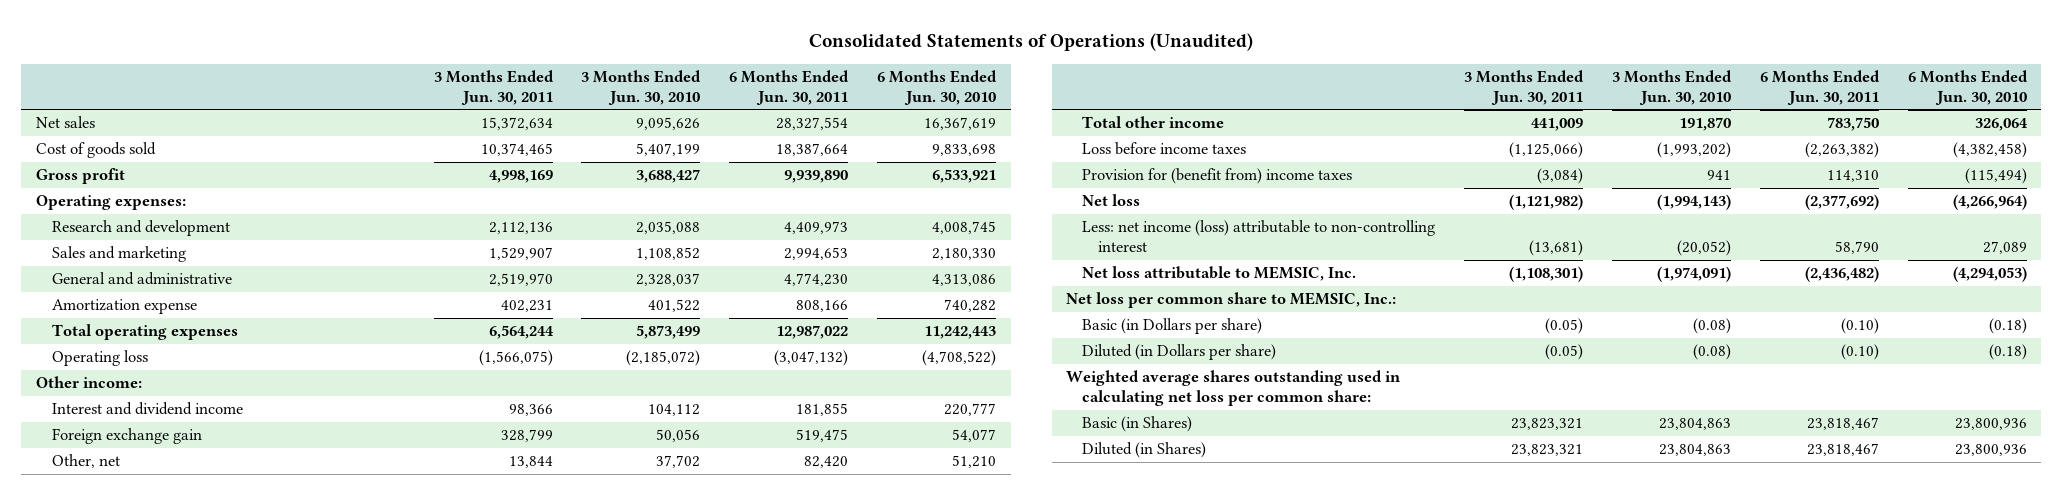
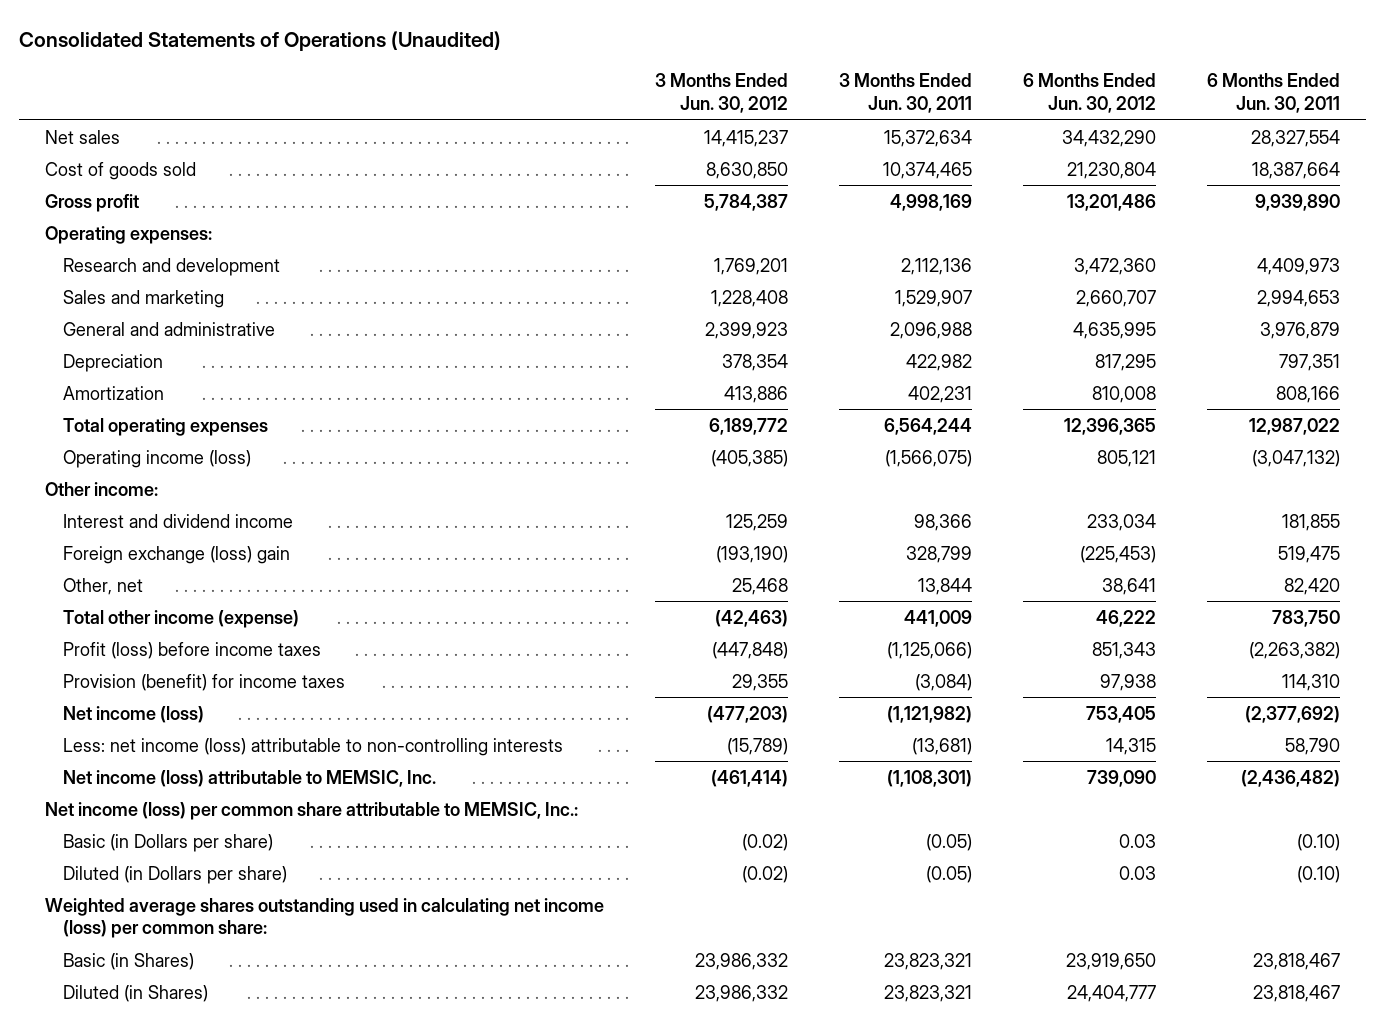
[581,69,702,105] 3 Months Ended Jun. 30, 2010 -> none
[877,69,998,105] 6 Months Ended Jun. 30, 2010 -> none
none -> [654,73,788,114] 3 Months Ended Jun. 30, 2012
none -> [1023,73,1157,114] 6 Months Ended Jun. 30, 2012
[488,273,553,287] 2,519,970 -> [890,321,973,339] 2,096,988
[784,273,849,287] 4,774,230 -> [1260,321,1341,339] 3,976,879
none -> [62,353,163,372] Depreciation
[51,299,197,315] Amortization expense -> [62,385,164,400] Amortization
[51,350,148,367] Operating loss -> [62,449,251,468] Operating income (loss)
[51,428,202,445] Foreign exchange gain -> [62,545,290,564] Foreign exchange (loss) gain
[1082,116,1225,129] Total other income -> [62,609,299,628] Total other income (expense)
[1082,142,1247,156] Loss before income taxes -> [62,641,321,659] Profit (loss) before income taxes
[1082,168,1353,185] Provision for (benefit from) income taxes -> [62,673,345,691] Provision (benefit) for income taxes
[1082,194,1141,207] Net loss -> [62,705,204,723] Net income (loss)
[1082,220,1436,252] Less: net income (loss) attributable to non-controlling interest -> [62,737,563,756] Less: net income (loss) attributable to non-controlling interests
[1082,266,1357,282] Net loss attributable to MEMSIC, Inc. -> [62,769,436,787] Net income (loss) attributable to MEMSIC, Inc.
[1066,292,1397,309] Net loss per common share to MEMSIC, Inc.: -> [44,801,578,820] Net income (loss) per common share attributable to MEMSIC, Inc.:
[1066,370,1402,406] Weighted average shares outstanding used in calculating net loss per common share: -> [44,897,604,939] Weighted average shares outstanding used in calculating net income (loss) per common share:

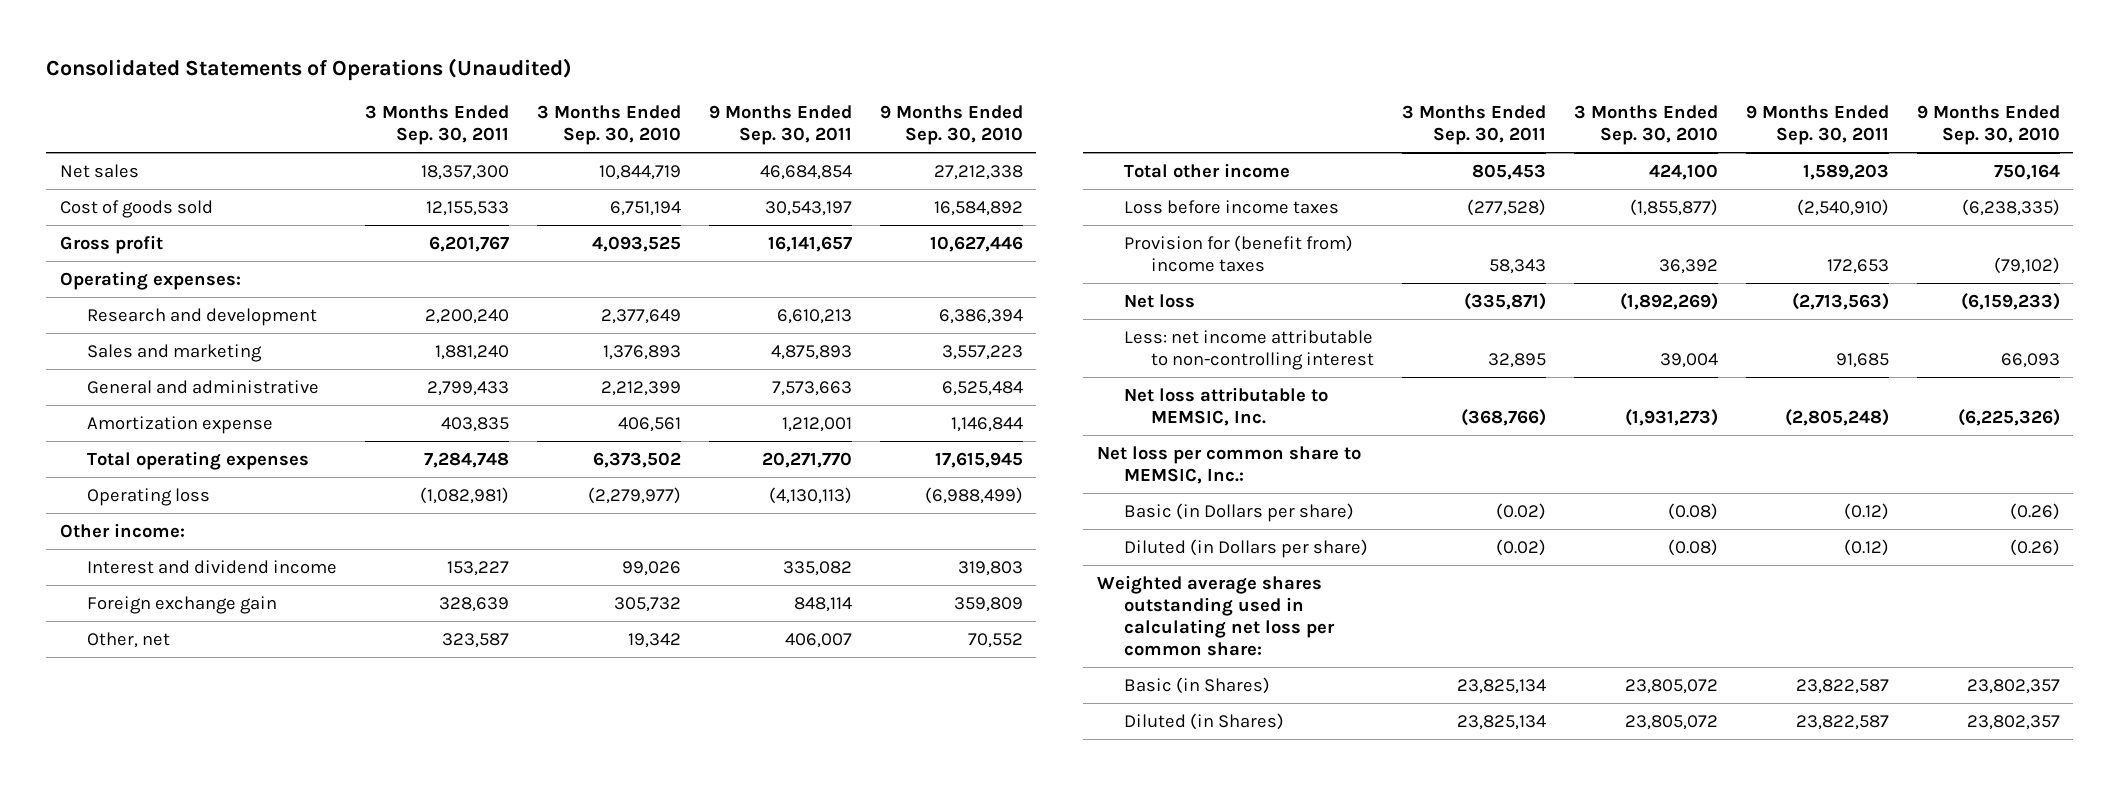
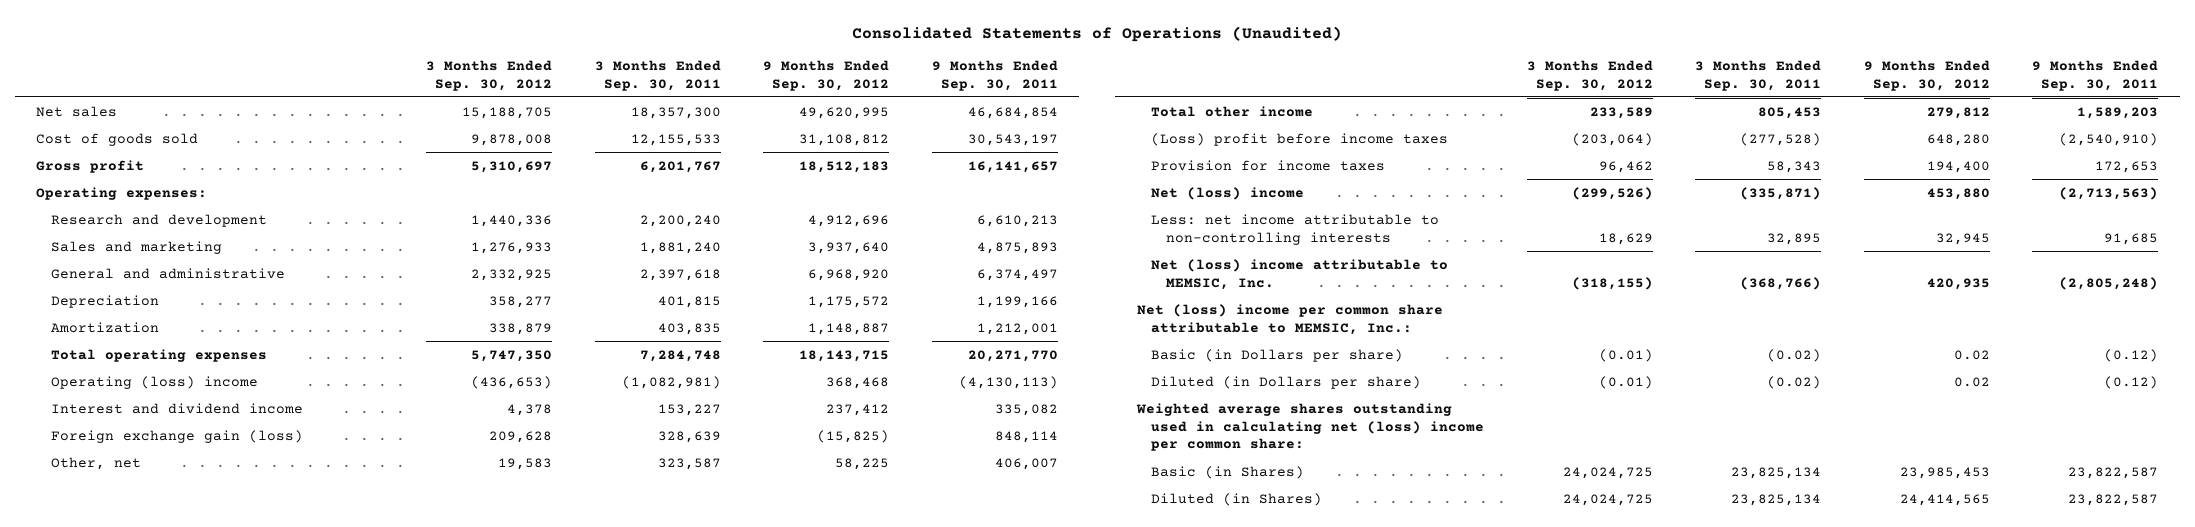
[536,104,681,145] 3 Months Ended Sep. 30, 2010 -> none
[879,104,1023,145] 9 Months Ended Sep. 30, 2010 -> none
none -> [426,59,553,91] 3 Months Ended Sep. 30, 2012
none -> [763,59,890,91] 9 Months Ended Sep. 30, 2012
[426,381,509,397] 2,799,433 -> [639,268,721,281] 2,397,618
[771,381,852,397] 7,573,663 -> [976,268,1058,281] 6,374,497
none -> [50,294,159,308] Depreciation
[87,416,274,435] Amortization expense -> [50,321,159,333] Amortization
[60,523,186,539] Other income: -> none
[87,488,211,507] Operating loss -> [50,375,258,389] Operating (loss) income
[87,596,278,615] Foreign exchange gain -> [50,429,303,443] Foreign exchange gain (loss)
[1124,200,1340,215] Loss before income taxes -> [1151,132,1449,146] (Loss) profit before income taxes
[1124,235,1354,273] Provision for (benefit from) income taxes -> [1151,159,1386,171] Provision for income taxes
[1124,294,1196,309] Net loss -> [1151,186,1305,200] Net (loss) income
[1124,330,1375,371] Less: net income attributable to non-controlling interest -> [1151,213,1440,245] Less: net income attributable to non-controlling interests
[1124,387,1329,427] Net loss attributable to MEMSIC, Inc. -> [1151,258,1449,290] Net (loss) income attributable to MEMSIC, Inc.
[1097,446,1362,485] Net loss per common share to MEMSIC, Inc.: -> [1136,303,1443,335] Net (loss) income per common share attributable to MEMSIC, Inc.:
[1097,575,1336,657] Weighted average shares outstanding used in calculating net loss per common share: -> [1135,402,1485,452] Weighted average shares outstanding used in calculating net (loss) income per common share:

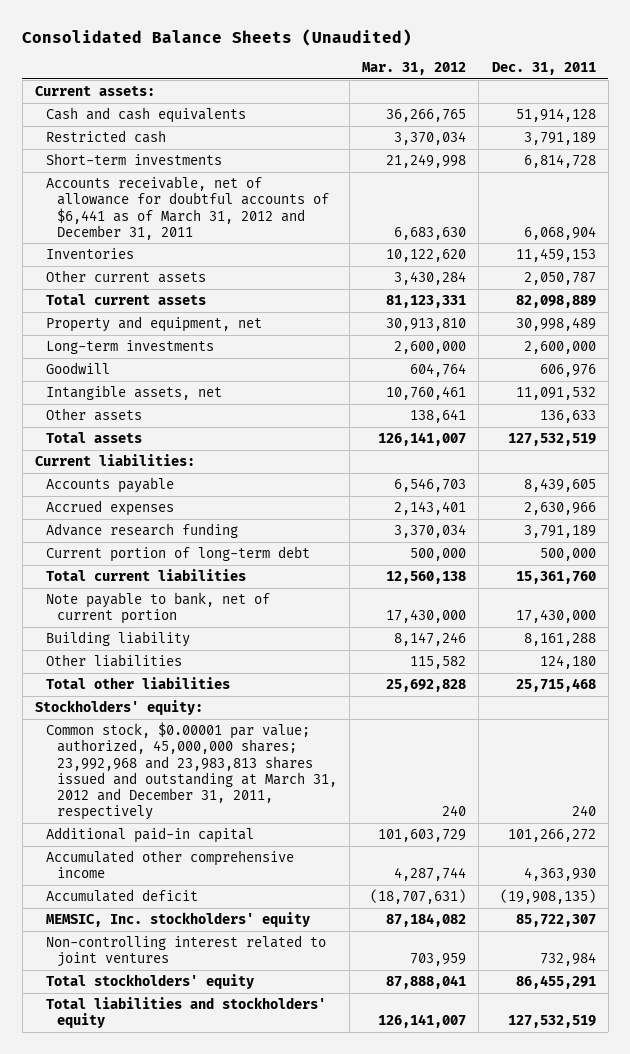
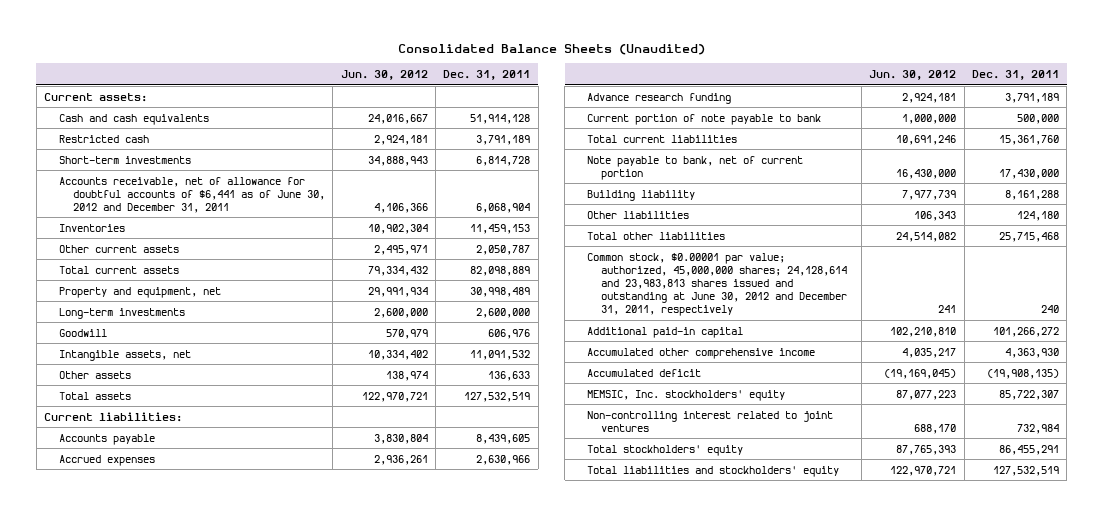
[362,62,467,76] Mar. 31, 2012 -> none
none -> [340,69,428,80] Jun. 30, 2012
[45,175,329,240] Accounts receivable, net of allowance for doubtful accounts of $6,441 as of March 31, 2012 and December 31, 2011 -> [58,176,326,213] Accounts receivable, net of allowance for doubtful accounts of $6,441 as of June 30, 2012 and December 31, 2011
[45,545,310,562] Current portion of long-term debt -> [587,113,822,125] Current portion of note payable to bank
[34,699,203,715] Stockholders' equity: -> none
[45,721,337,821] Common stock, $0.00001 par value; authorized, 45,000,000 shares; 23,992,968 and 23,983,813 shares issued and outstanding at March 31, 2012 and December 31, 2011, respectively -> [587,252,848,317] Common stock, $0.00001 par value; authorized, 45,000,000 shares; 24,128,614 and 23,983,813 shares issued and outstanding at June 30, 2012 and December 31, 2011, respectively

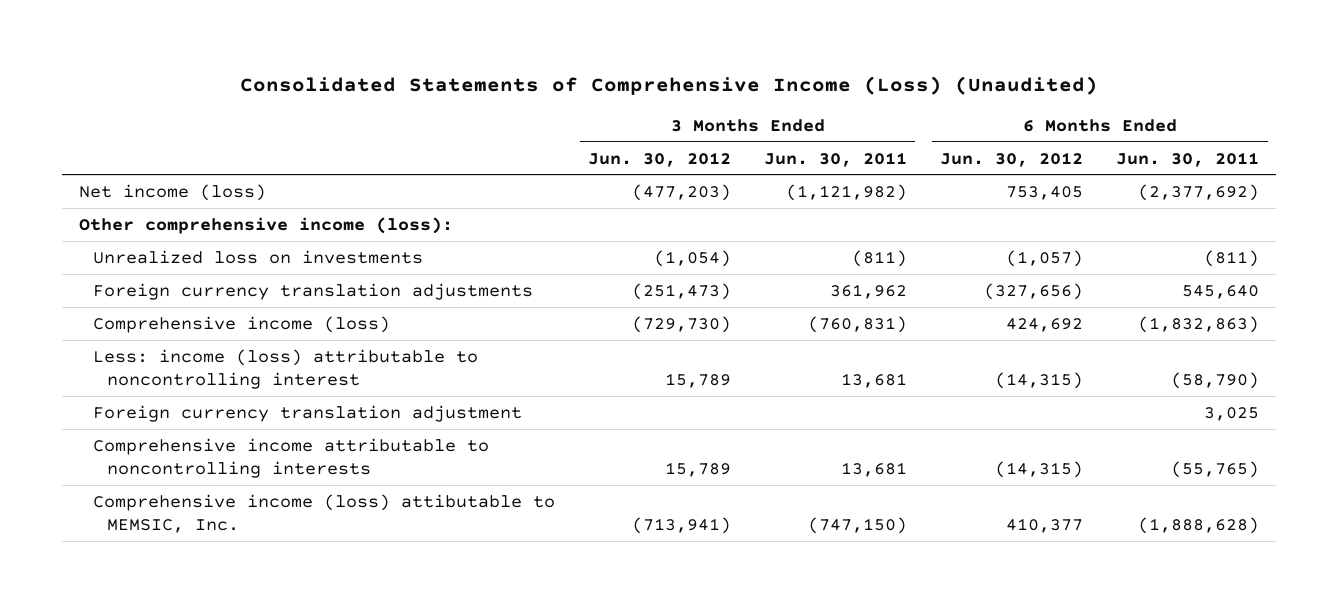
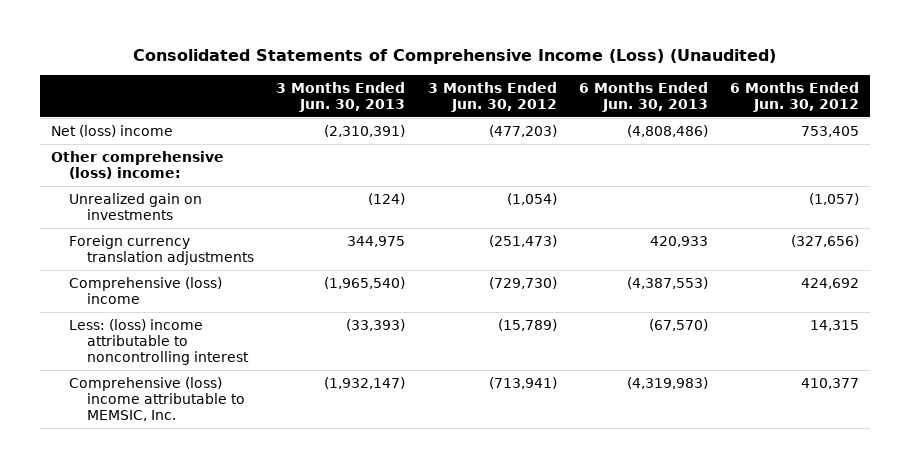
[764,151,908,167] Jun. 30, 2011 -> none
[1116,151,1260,167] Jun. 30, 2011 -> none
none -> [276,81,406,112] 3 Months Ended Jun. 30, 2013
none -> [578,81,708,112] 6 Months Ended Jun. 30, 2013
[78,183,266,201] Net income (loss) -> [51,124,174,137] Net (loss) income
[78,216,453,234] Other comprehensive income (loss): -> [51,150,225,180] Other comprehensive (loss) income:
[92,249,423,264] Unrealized loss on investments -> [69,192,203,221] Unrealized gain on investments
[92,404,522,422] Foreign currency translation adjustment -> none
[92,437,489,479] Comprehensive income attributable to noncontrolling interests -> none
[92,315,390,333] Comprehensive income (loss) -> [69,276,223,305] Comprehensive (loss) income
[92,348,478,390] Less: income (loss) attributable to noncontrolling interest -> [69,318,250,366] Less: (loss) income attributable to noncontrolling interest
[664,373,731,389] 15,789 -> [497,318,557,331] (15,789)
[995,372,1084,390] (14,315) -> [809,319,859,331] 14,315
[92,493,555,534] Comprehensive income (loss) attibutable to MEMSIC, Inc. -> [69,376,246,422] Comprehensive (loss) income attributable to MEMSIC, Inc.

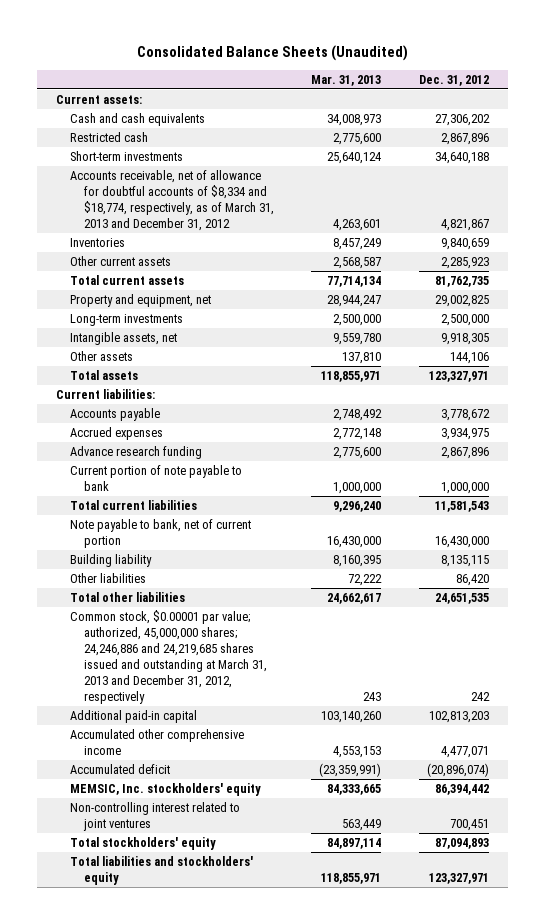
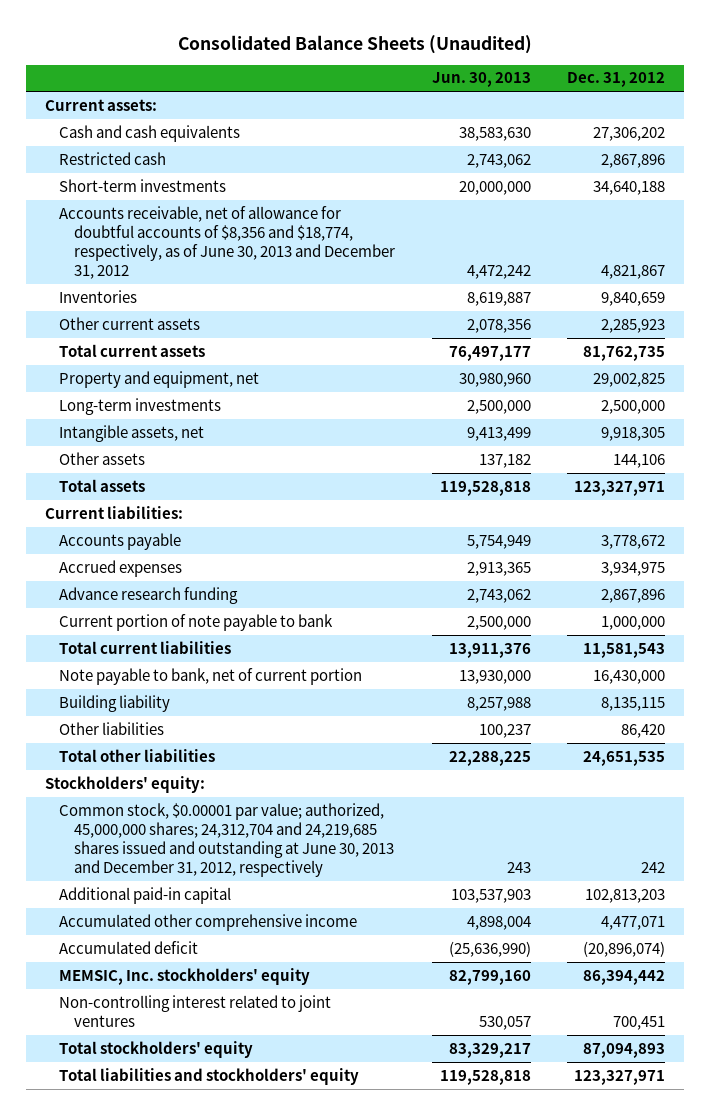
[311,74,382,86] Mar. 31, 2013 -> none
none -> [431,72,531,88] Jun. 30, 2013
[69,170,274,231] Accounts receivable, net of allowance for doubtful accounts of $8,334 and $18,774, respectively, as of March 31, 2013 and December 31, 2012 -> [59,205,396,280] Accounts receivable, net of allowance for doubtful accounts of $8,356 and $18,774, respectively, as of June 30, 2013 and December 31, 2012
none -> [44,775,205,793] Stockholders' equity:
[69,610,267,704] Common stock, $0.00001 par value; authorized, 45,000,000 shares; 24,246,886 and 24,219,685 shares issued and outstanding at March 31, 2013 and December 31, 2012, respectively -> [59,802,395,878] Common stock, $0.00001 par value; authorized, 45,000,000 shares; 24,312,704 and 24,219,685 shares issued and outstanding at June 30, 2013 and December 31, 2012, respectively

